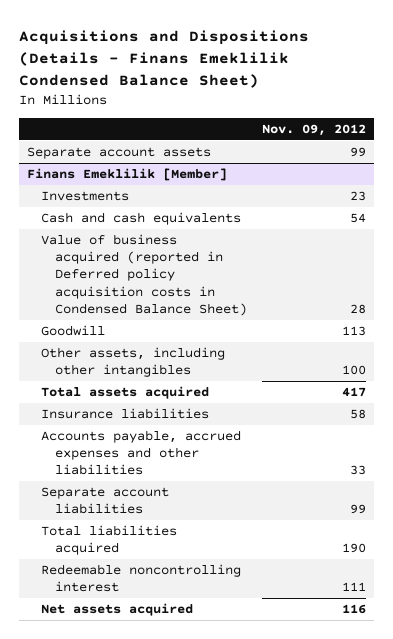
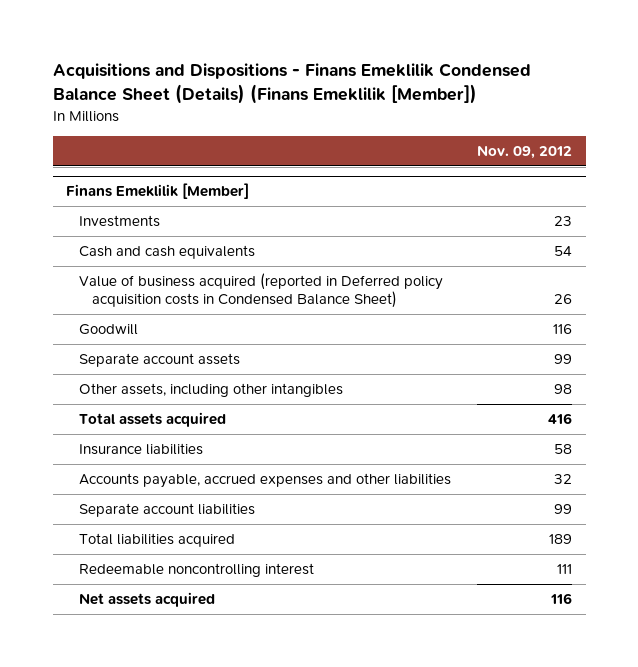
[19,29,310,88] Acquisitions and Dispositions (Details - Finans Emeklilik Condensed Balance Sheet) -> [52,63,531,105] Acquisitions and Dispositions - Finans Emeklilik Condensed Balance Sheet (Details) (Finans Emeklilik [Member])
[26,147,211,160] Separate account assets -> none
[350,303,367,314] 28 -> [554,294,573,305] 26
[342,326,367,337] 113 -> [553,324,573,335] 116
none -> [79,353,241,368] Separate account assets
[342,365,367,376] 100 -> [554,384,573,395] 98
[342,387,367,398] 417 -> [548,413,573,425] 416
[350,465,367,476] 33 -> [554,474,573,485] 32
[342,543,367,554] 190 -> [549,534,573,545] 189

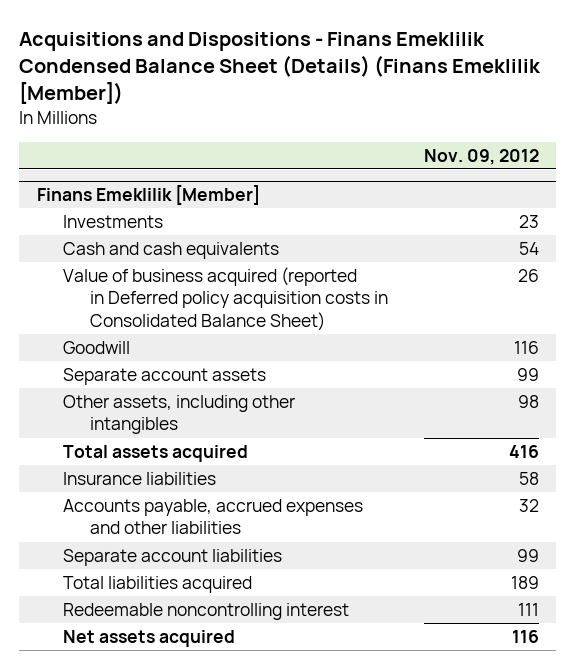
[79,273,444,309] Value of business acquired (reported in Deferred policy acquisition costs in Condensed Balance Sheet) -> [63,266,389,331] Value of business acquired (reported in Deferred policy acquisition costs in Consolidated Balance Sheet)

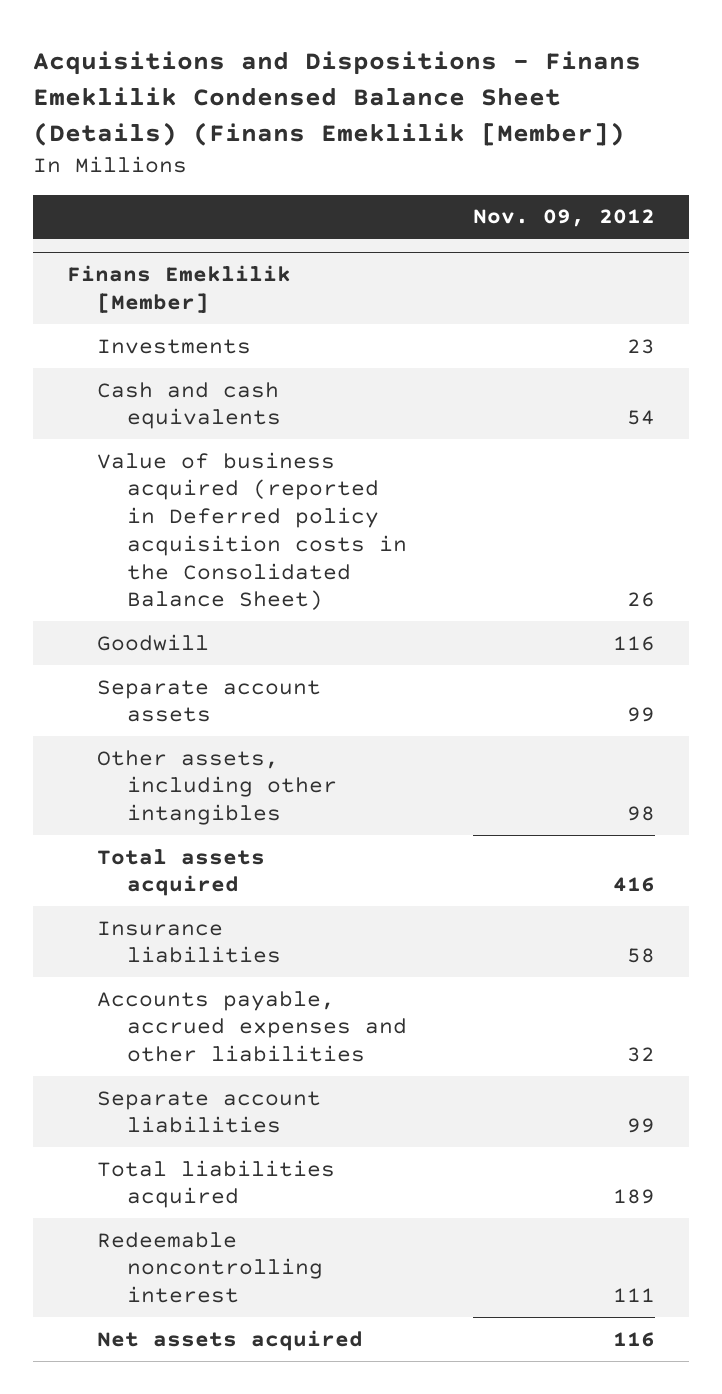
[63,266,389,331] Value of business acquired (reported in Deferred policy acquisition costs in Consolidated Balance Sheet) -> [96,451,407,611] Value of business acquired (reported in Deferred policy acquisition costs in the Consolidated Balance Sheet)

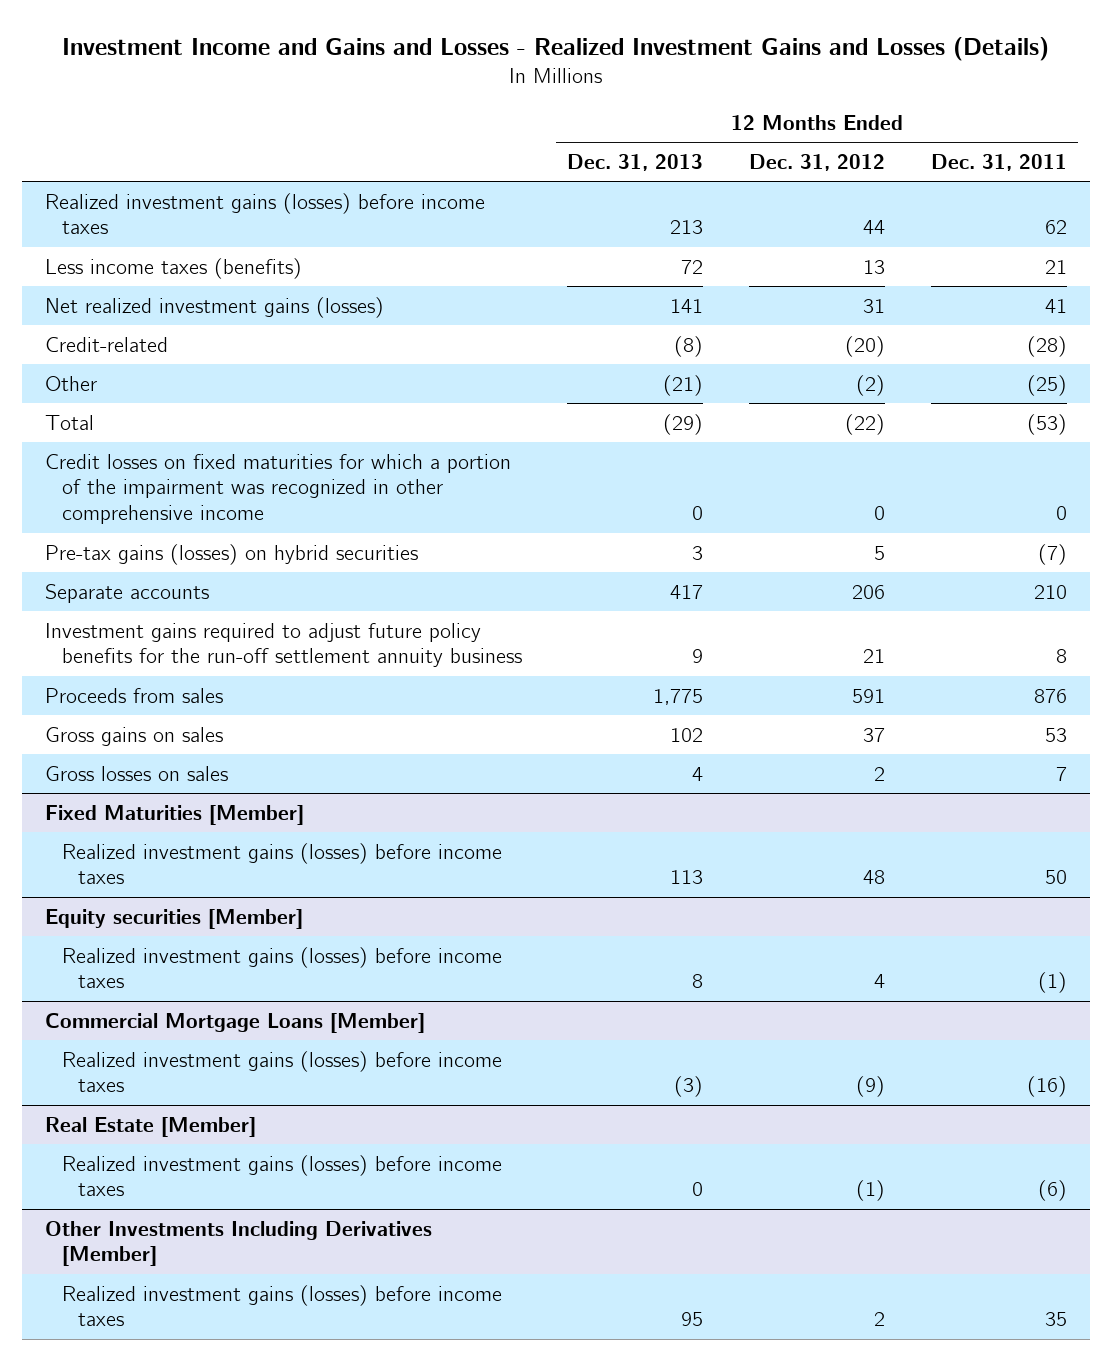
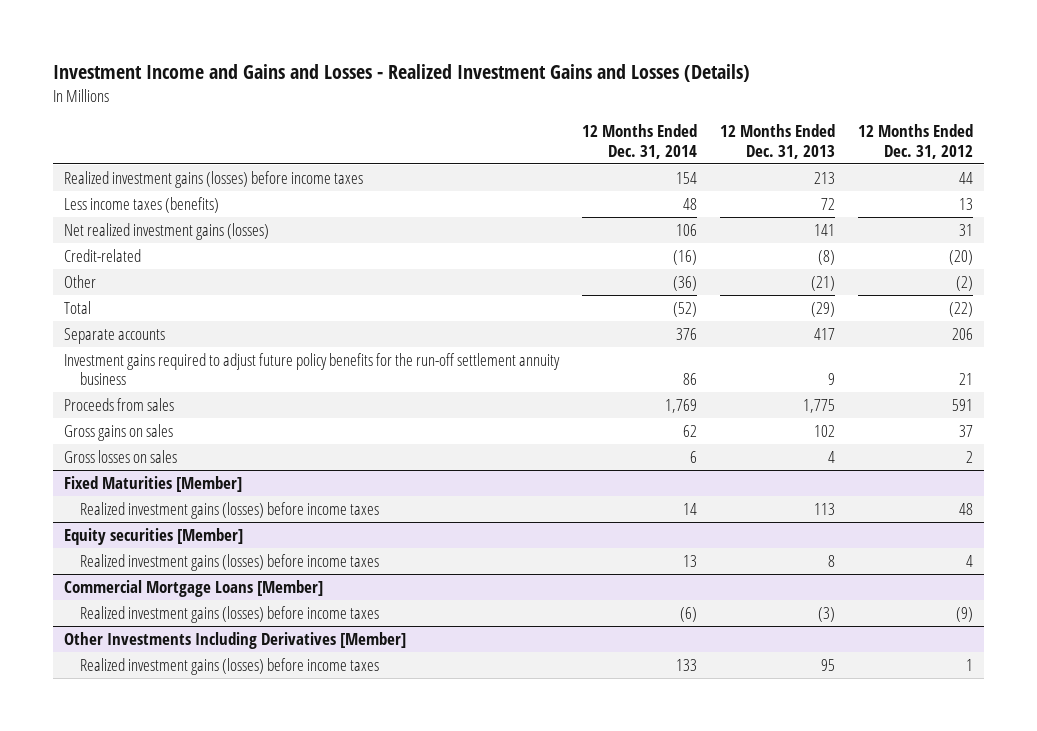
[931,154,1068,172] Dec. 31, 2011 -> none
none -> [581,124,697,160] 12 Months Ended Dec. 31, 2014
[45,453,512,525] Credit losses on fixed maturities for which a portion of the impairment was recognized in other comprehensive income -> none
[45,543,419,565] Pre-tax gains (losses) on hybrid securities -> none
[45,1116,257,1137] Real Estate [Member] -> none
[61,1154,502,1197] Realized investment gains (losses) before income taxes -> none
[874,1312,886,1327] 2 -> [965,658,973,671] 1

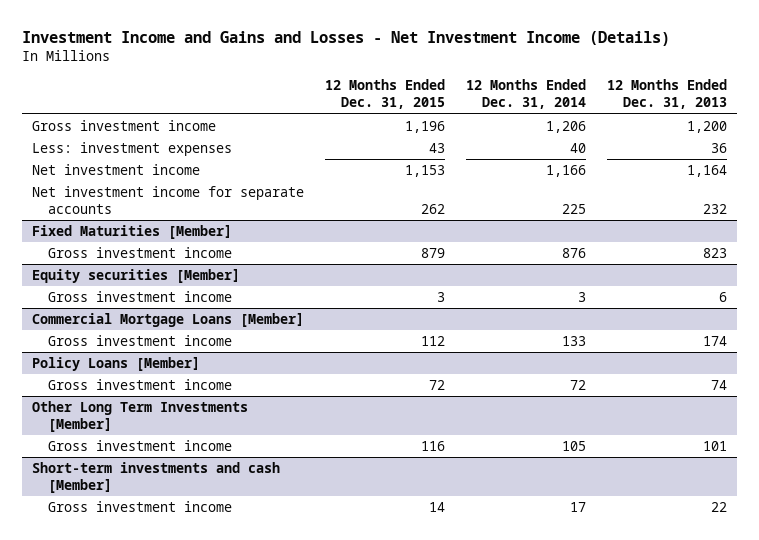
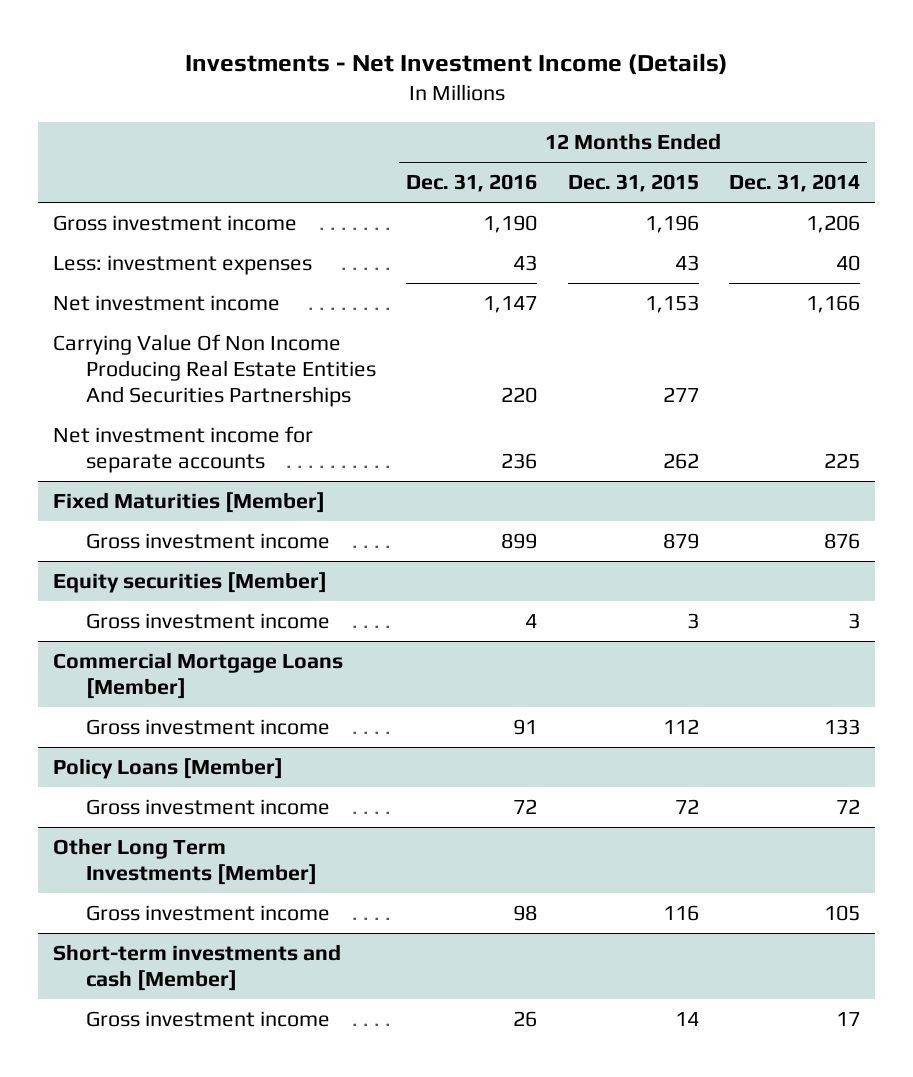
[22,30,671,46] Investment Income and Gains and Losses - Net Investment Income (Details) -> [184,53,728,76] Investments - Net Investment Income (Details)
[606,79,727,110] 12 Months Ended Dec. 31, 2013 -> none
none -> [406,174,538,193] Dec. 31, 2016
none -> [53,334,376,408] Carrying Value Of Non Income Producing Real Estate Entities And Securities Partnerships

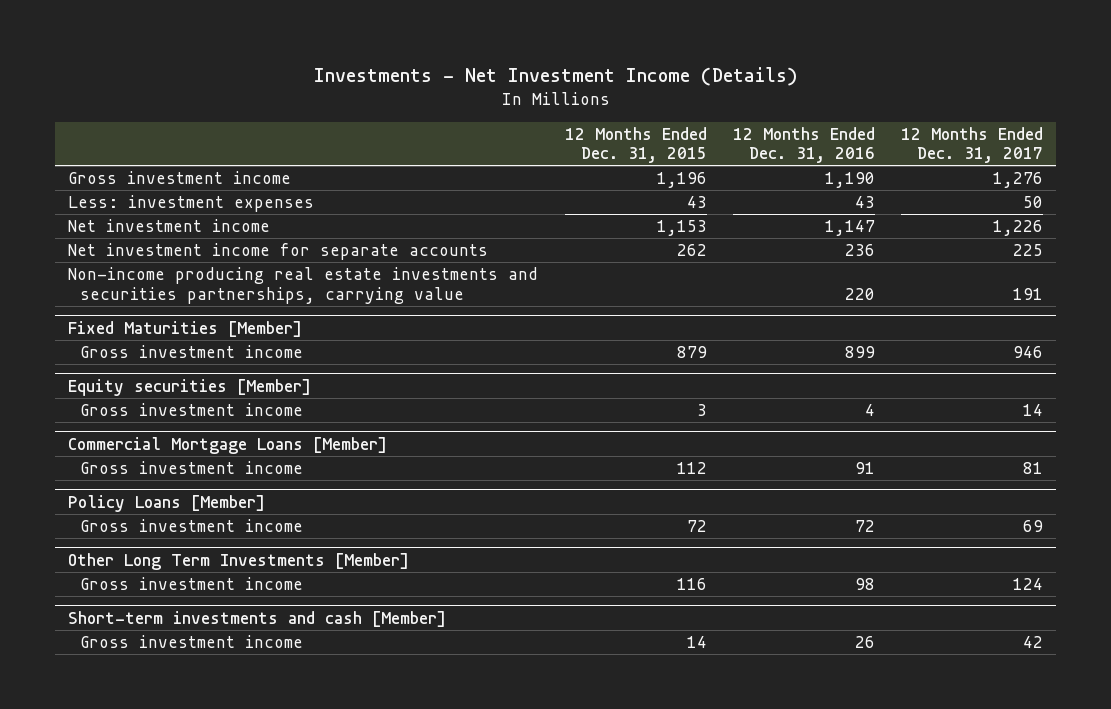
[728,174,860,193] Dec. 31, 2014 -> none
none -> [900,126,1043,164] 12 Months Ended Dec. 31, 2017
[53,334,376,408] Carrying Value Of Non Income Producing Real Estate Entities And Securities Partnerships -> none
none -> [68,266,539,304] Non-income producing real estate investments and securities partnerships, carrying value

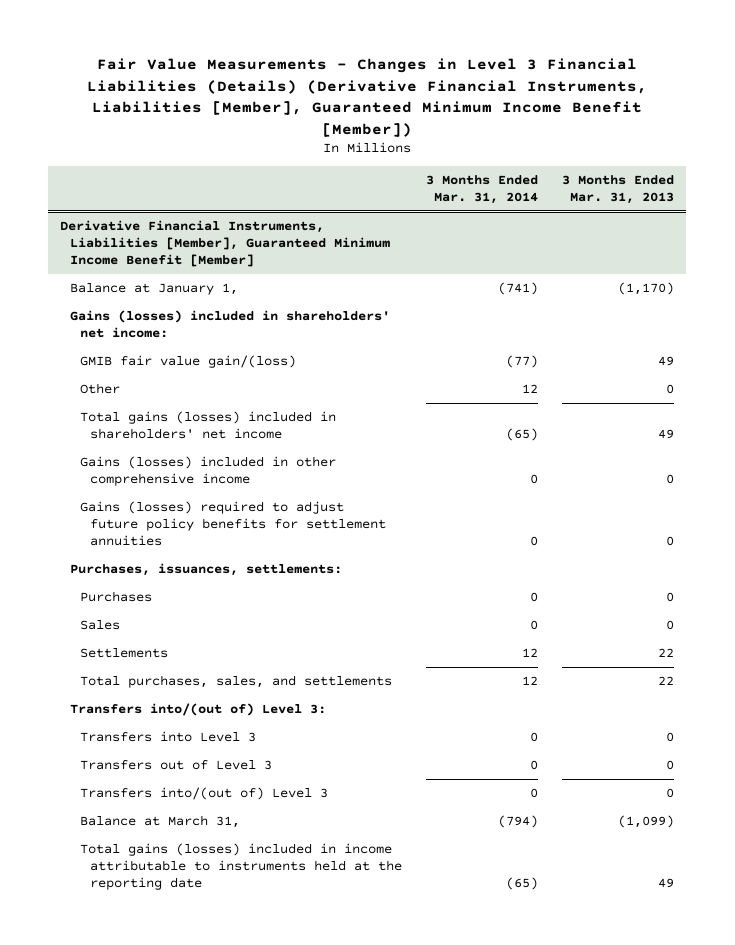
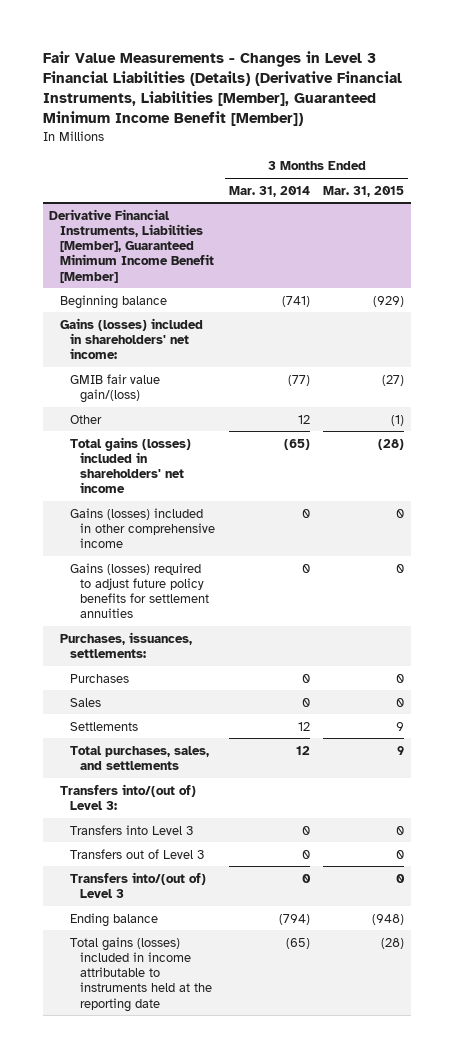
[562,174,675,204] 3 Months Ended Mar. 31, 2013 -> none
none -> [323,185,405,197] Mar. 31, 2015
[70,282,239,295] Balance at January 1, -> [59,294,167,309] Beginning balance
[79,814,240,828] Balance at March 31, -> [70,912,159,927] Ending balance

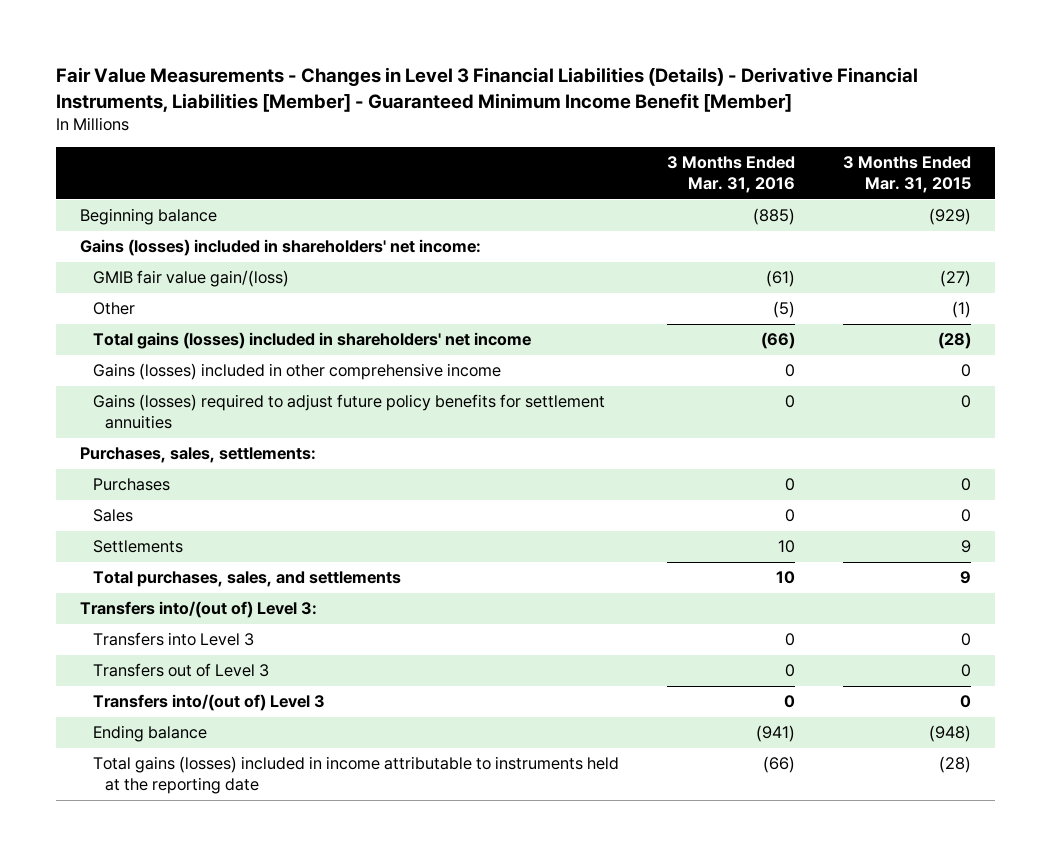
[42,50,402,127] Fair Value Measurements - Changes in Level 3 Financial Liabilities (Details) (Derivative Financial Instruments, Liabilities [Member], Guaranteed Minimum Income Benefit [Member]) -> [56,67,919,112] Fair Value Measurements - Changes in Level 3 Financial Liabilities (Details) - Derivative Financial Instruments, Liabilities [Member] - Guaranteed Minimum Income Benefit [Member]
[228,185,310,197] Mar. 31, 2014 -> none
none -> [666,156,795,194] 3 Months Ended Mar. 31, 2016
[49,208,214,283] Derivative Financial Instruments, Liabilities [Member], Guaranteed Minimum Income Benefit [Member] -> none
[59,631,192,658] Purchases, issuances, settlements: -> [80,447,317,464] Purchases, sales, settlements:

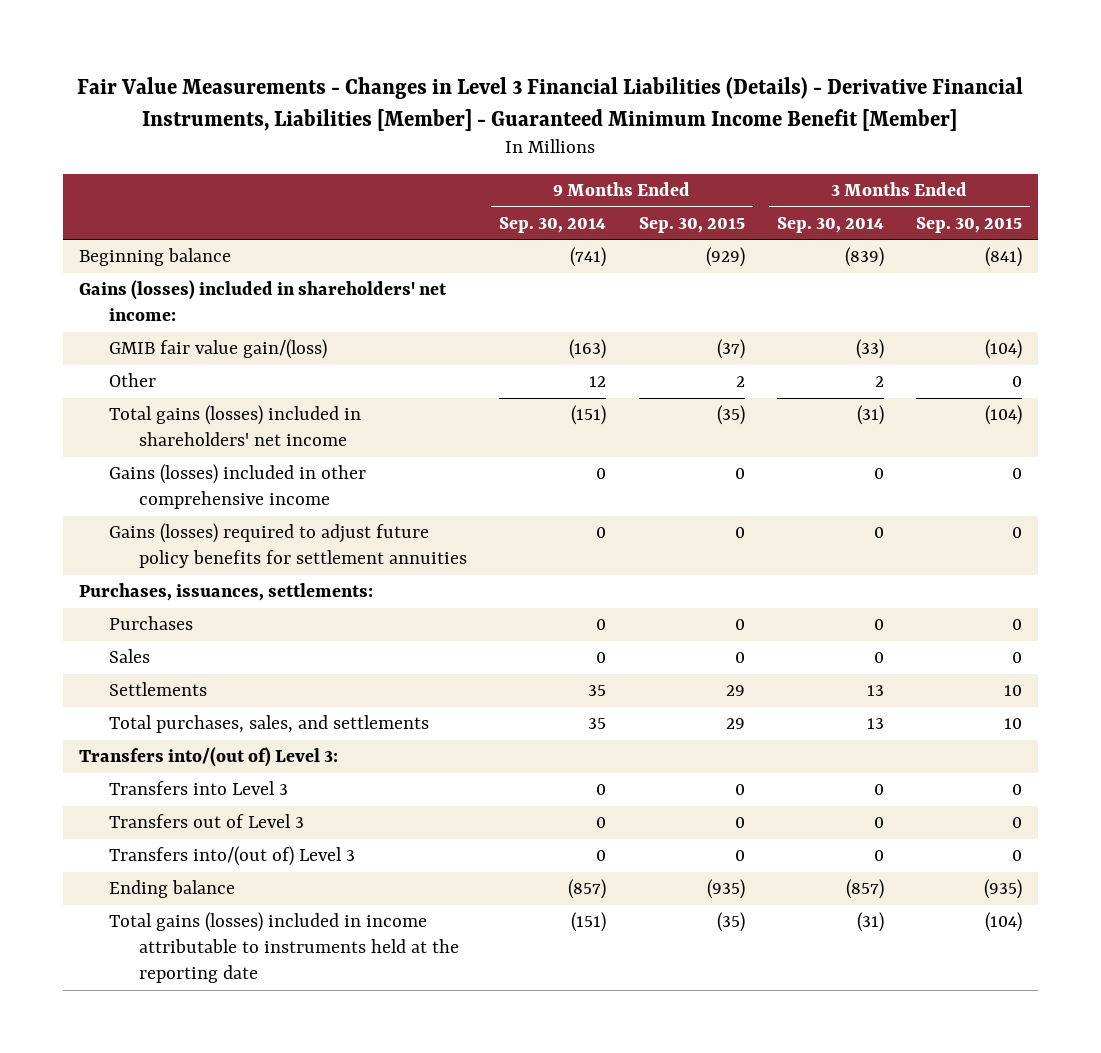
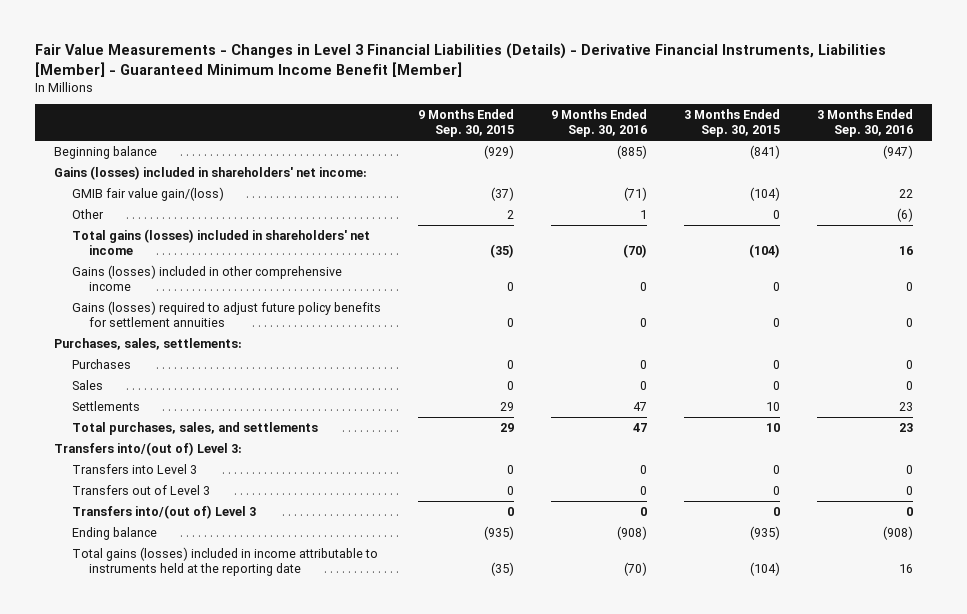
[499,216,607,233] Sep. 30, 2014 -> none
[776,216,884,233] Sep. 30, 2014 -> none
none -> [550,109,647,138] 9 Months Ended Sep. 30, 2016
none -> [817,109,914,138] 3 Months Ended Sep. 30, 2016
[78,583,373,602] Purchases, issuances, settlements: -> [54,337,243,350] Purchases, sales, settlements:

